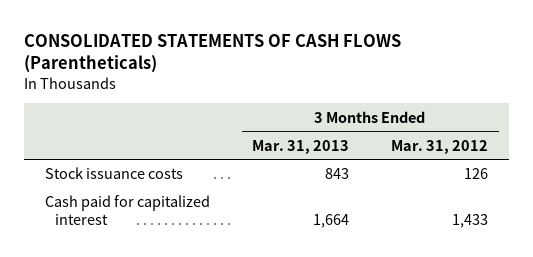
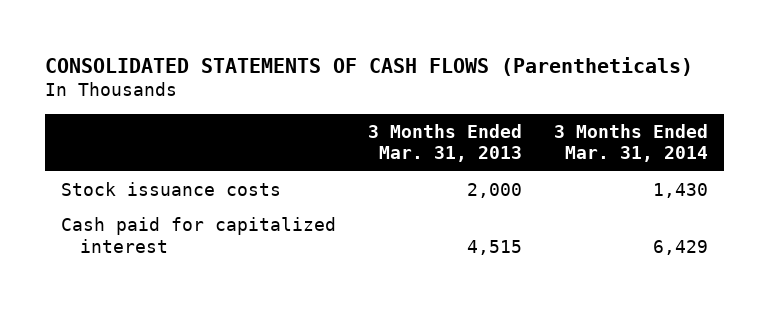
[391,139,489,154] Mar. 31, 2012 -> none
none -> [554,123,709,163] 3 Months Ended Mar. 31, 2014
[325,168,350,180] 843 -> [467,183,523,199] 2,000
[313,213,350,228] 1,664 -> [467,239,523,255] 4,515

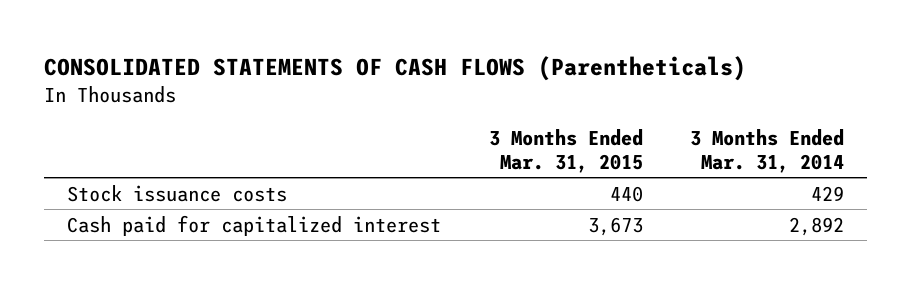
[368,123,523,163] 3 Months Ended Mar. 31, 2013 -> none
none -> [488,129,643,173] 3 Months Ended Mar. 31, 2015
[653,183,709,199] 1,430 -> [810,185,844,201] 429
[653,239,709,255] 6,429 -> [788,216,844,236] 2,892

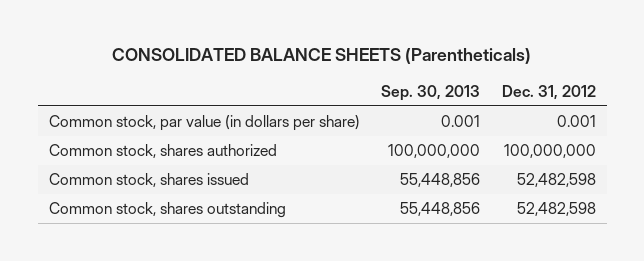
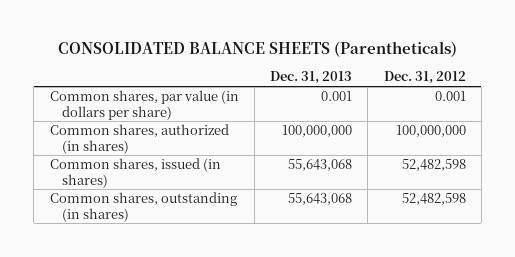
[381,84,481,101] Sep. 30, 2013 -> none
none -> [270,71,353,85] Dec. 31, 2013
[48,115,360,132] Common stock, par value (in dollars per share) -> [49,90,239,120] Common shares, par value (in dollars per share)
[48,144,277,159] Common stock, shares authorized -> [49,124,229,154] Common shares, authorized (in shares)
[48,173,249,188] Common stock, shares issued -> [49,158,221,188] Common shares, issued (in shares)
[48,202,286,219] Common stock, shares outstanding -> [49,192,237,222] Common shares, outstanding (in shares)

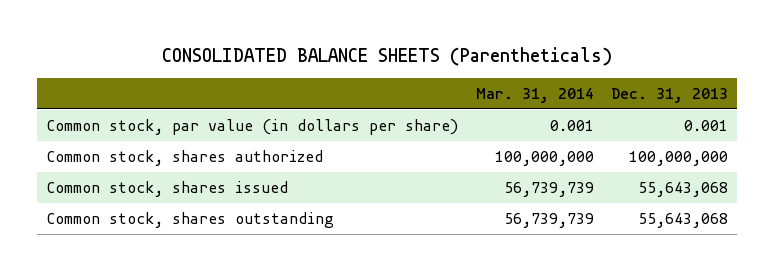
[383,71,466,85] Dec. 31, 2012 -> none
none -> [475,88,594,104] Mar. 31, 2014
[49,90,239,120] Common shares, par value (in dollars per share) -> [45,118,458,135] Common stock, par value (in dollars per share)
[49,124,229,154] Common shares, authorized (in shares) -> [45,149,323,166] Common stock, shares authorized
[49,158,221,188] Common shares, issued (in shares) -> [45,180,288,197] Common stock, shares issued
[49,192,237,222] Common shares, outstanding (in shares) -> [45,211,334,228] Common stock, shares outstanding

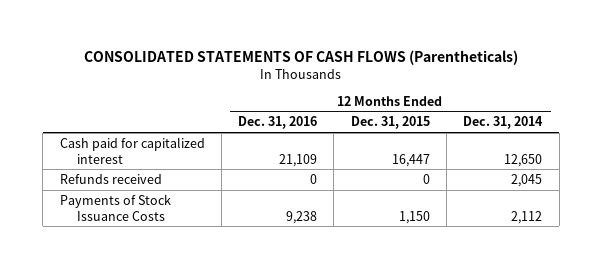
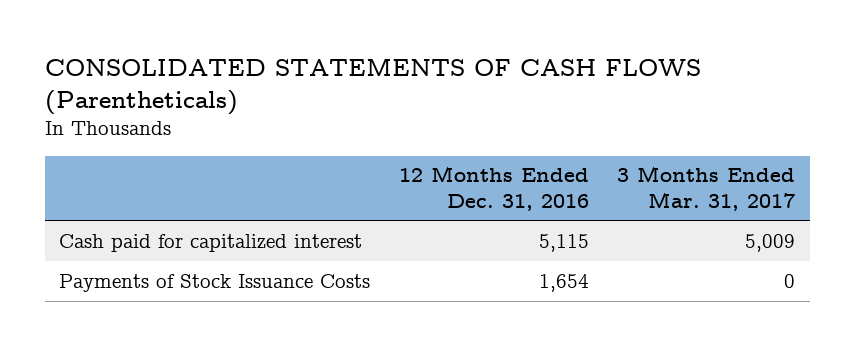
[350,116,430,130] Dec. 31, 2015 -> none
[463,116,544,130] Dec. 31, 2014 -> none
none -> [617,166,796,211] 3 Months Ended Mar. 31, 2017
[59,173,162,184] Refunds received -> none
[279,153,318,167] 21,109 -> [538,233,589,252] 5,115
[286,210,318,224] 9,238 -> [538,273,589,292] 1,654

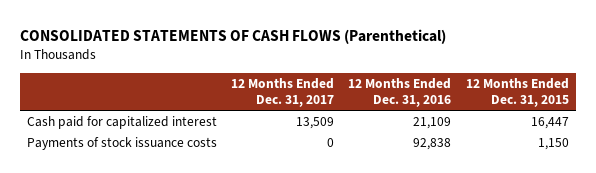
[44,58,701,115] CONSOLIDATED STATEMENTS OF CASH FLOWS (Parentheticals) -> [20,29,447,45] CONSOLIDATED STATEMENTS OF CASH FLOWS (Parenthetical)
[617,166,796,211] 3 Months Ended Mar. 31, 2017 -> none
none -> [231,78,335,108] 12 Months Ended Dec. 31, 2017
none -> [465,78,569,108] 12 Months Ended Dec. 31, 2015
[538,233,589,252] 5,115 -> [413,117,452,130] 21,109
[58,273,370,292] Payments of Stock Issuance Costs -> [27,137,218,151] Payments of stock issuance costs
[538,273,589,292] 1,654 -> [413,138,452,151] 92,838

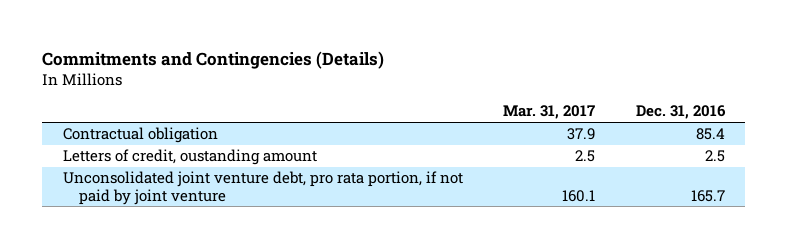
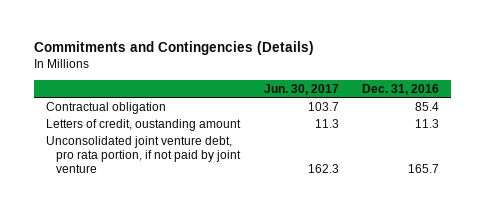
[503,105,596,120] Mar. 31, 2017 -> none
none -> [263,83,339,95] Jun. 30, 2017
[704,150,725,163] 2.5 -> [415,118,440,128] 11.3

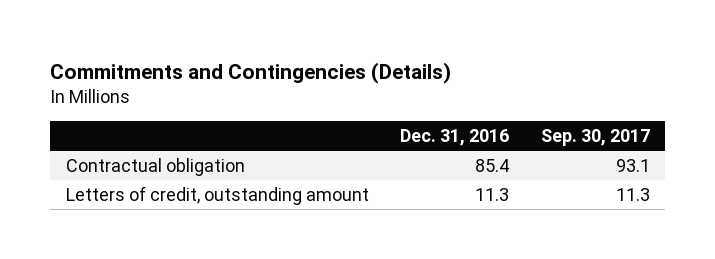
[263,83,339,95] Jun. 30, 2017 -> none
none -> [540,129,650,147] Sep. 30, 2017
[45,135,241,173] Unconsolidated joint venture debt, pro rata portion, if not paid by joint venture -> none
[45,118,241,131] Letters of credit, oustanding amount -> [65,185,369,205] Letters of credit, outstanding amount

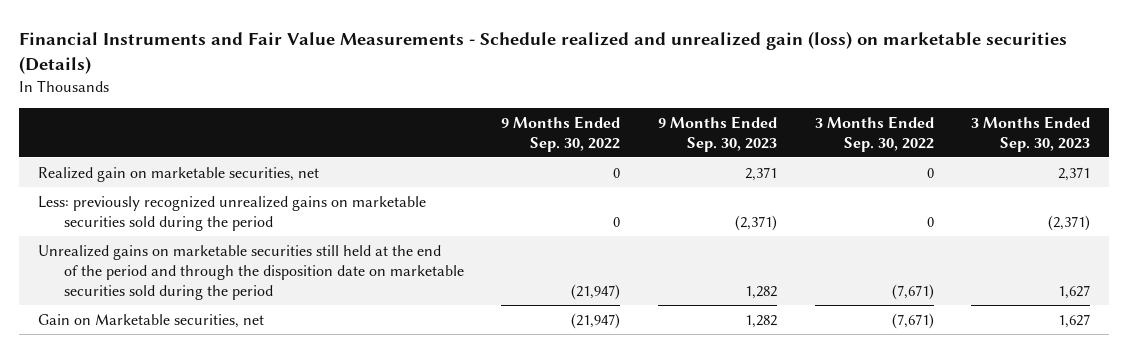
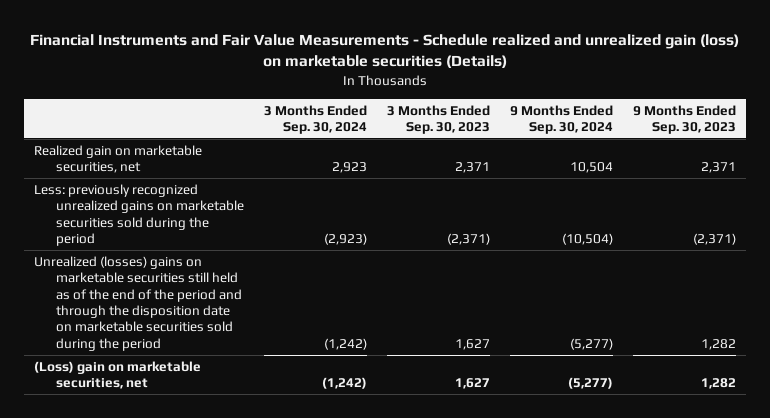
[501,115,621,152] 9 Months Ended Sep. 30, 2022 -> none
[814,115,934,152] 3 Months Ended Sep. 30, 2022 -> none
none -> [263,104,367,134] 3 Months Ended Sep. 30, 2024
none -> [510,104,614,134] 9 Months Ended Sep. 30, 2024
[38,244,464,300] Unrealized gains on marketable securities still held at the end of the period and through the disposition date on marketable securities sold during the period -> [34,256,242,351] Unrealized (losses) gains on marketable securities still held as of the end of the period and through the disposition date on marketable securities sold during the period
[38,313,265,328] Gain on Marketable securities, net -> [34,361,202,390] (Loss) gain on marketable securities, net

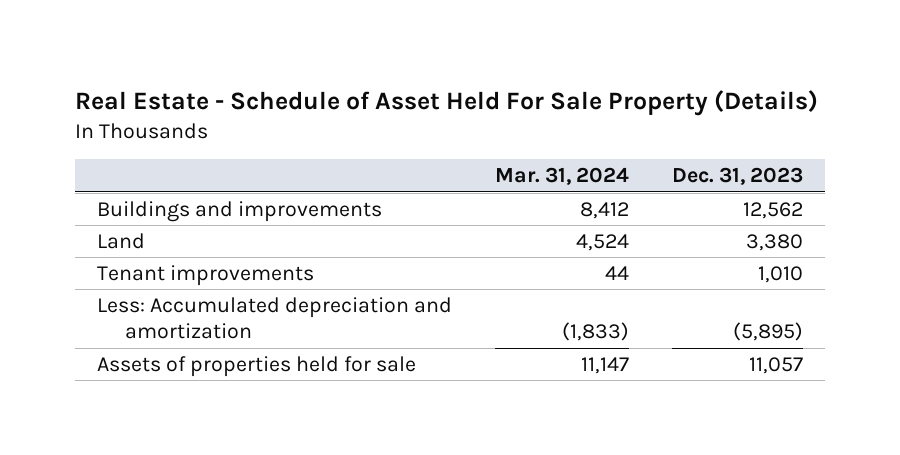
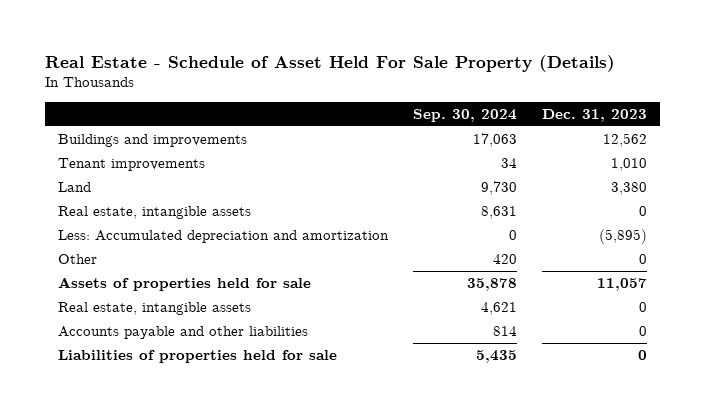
[495,167,630,186] Mar. 31, 2024 -> none
none -> [412,108,517,122] Sep. 30, 2024
[96,233,145,250] Land -> [57,181,91,192] Land
none -> [57,205,251,219] Real estate, intangible assets
none -> [57,253,97,264] Other
none -> [57,301,251,315] Real estate, intangible assets
none -> [57,325,308,339] Accounts payable and other liabilities
none -> [57,349,337,363] Liabilities of properties held for sale

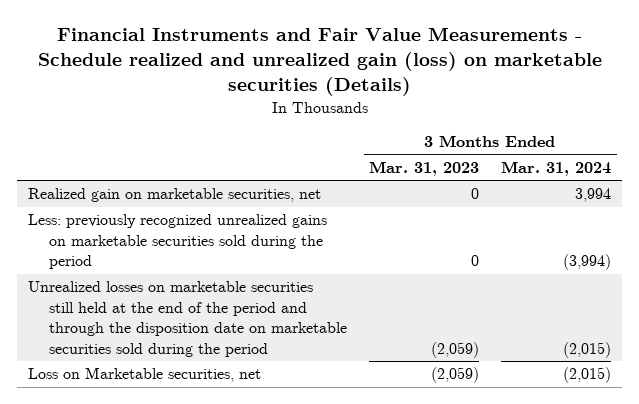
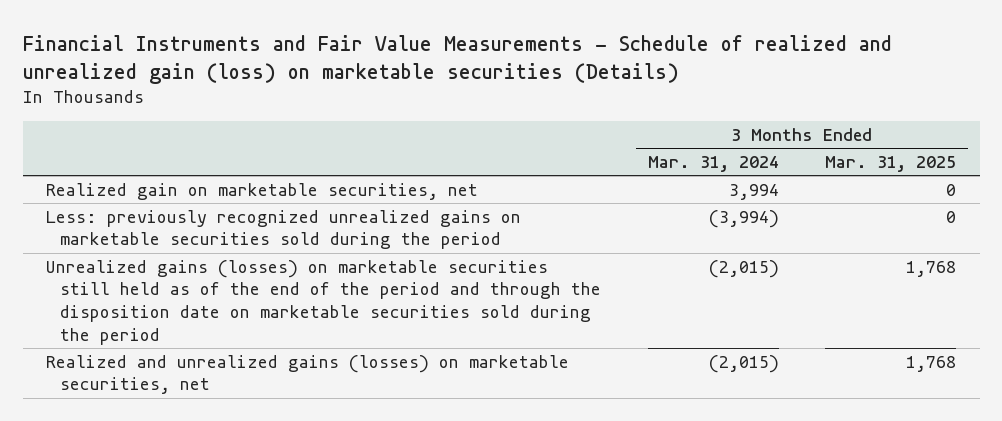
[37,27,602,97] Financial Instruments and Fair Value Measurements - Schedule realized and unrealized gain (loss) on marketable securities (Details) -> [22,34,892,84] Financial Instruments and Fair Value Measurements - Schedule of realized and unrealized gain (loss) on marketable securities (Details)
[369,160,480,176] Mar. 31, 2023 -> none
none -> [825,155,957,172] Mar. 31, 2025
[27,281,348,357] Unrealized losses on marketable securities still held at the end of the period and through the disposition date on marketable securities sold during the period -> [46,259,602,345] Unrealized gains (losses) on marketable securities still held as of the end of the period and through the disposition date on marketable securities sold during the period
[27,367,261,383] Loss on Marketable securities, net -> [46,354,570,395] Realized and unrealized gains (losses) on marketable securities, net

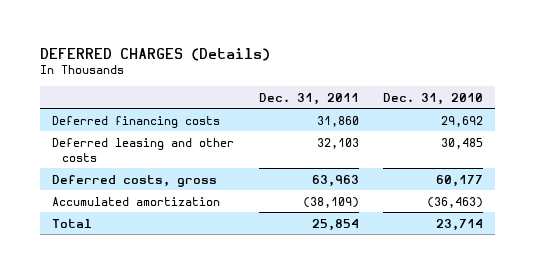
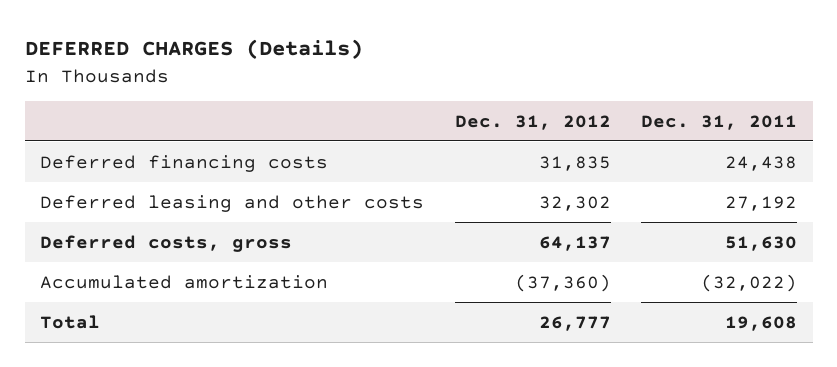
[382,92,483,105] Dec. 31, 2010 -> none
none -> [454,114,611,130] Dec. 31, 2012
[316,115,359,127] 31,860 -> [725,155,798,171] 24,438
[316,137,359,149] 32,103 -> [725,195,798,211] 27,192
[311,174,359,187] 63,963 -> [725,235,798,251] 51,630
[302,196,359,208] (38,109) -> [701,273,798,292] (32,022)
[311,218,359,231] 25,854 -> [725,315,798,331] 19,608

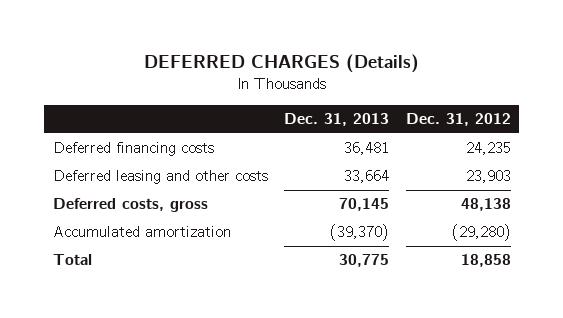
[641,114,798,130] Dec. 31, 2011 -> none
none -> [284,113,390,127] Dec. 31, 2013
[538,155,611,171] 31,835 -> [465,142,511,156] 24,235
[538,195,611,211] 32,302 -> [465,170,511,184] 23,903
[538,235,611,251] 64,137 -> [460,198,511,212] 48,138
[514,273,611,292] (37,360) -> [451,224,511,242] (29,280)
[538,315,611,331] 26,777 -> [460,254,511,268] 18,858

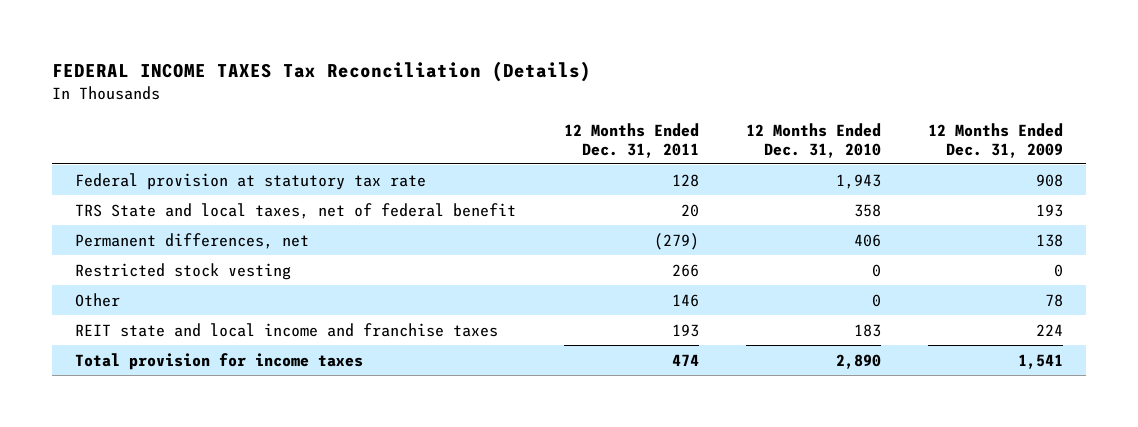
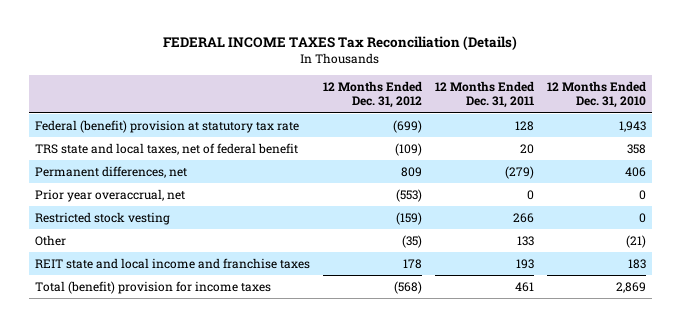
[927,122,1063,158] 12 Months Ended Dec. 31, 2009 -> none
none -> [323,80,423,109] 12 Months Ended Dec. 31, 2012
[75,172,427,190] Federal provision at statutory tax rate -> [35,119,300,133] Federal (benefit) provision at statutory tax rate
[75,202,517,219] TRS State and local taxes, net of federal benefit -> [35,142,299,155] TRS state and local taxes, net of federal benefit
none -> [35,188,186,202] Prior year overaccrual, net
[671,293,699,307] 146 -> [516,235,534,246] 133
[871,293,881,307] 0 -> [625,234,646,248] (21)
[75,352,364,370] Total provision for income taxes -> [35,280,272,294] Total (benefit) provision for income taxes
[671,353,699,366] 474 -> [514,281,534,292] 461
[835,353,881,369] 2,890 -> [615,281,646,293] 2,869

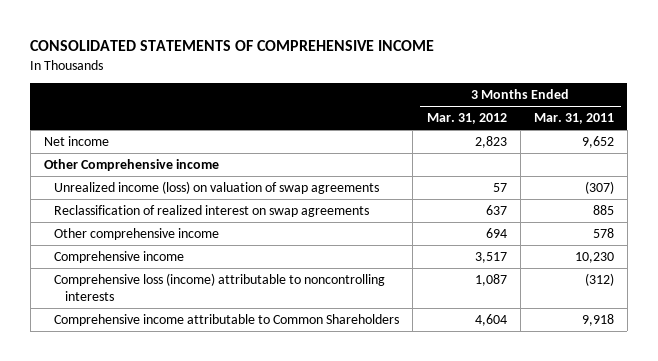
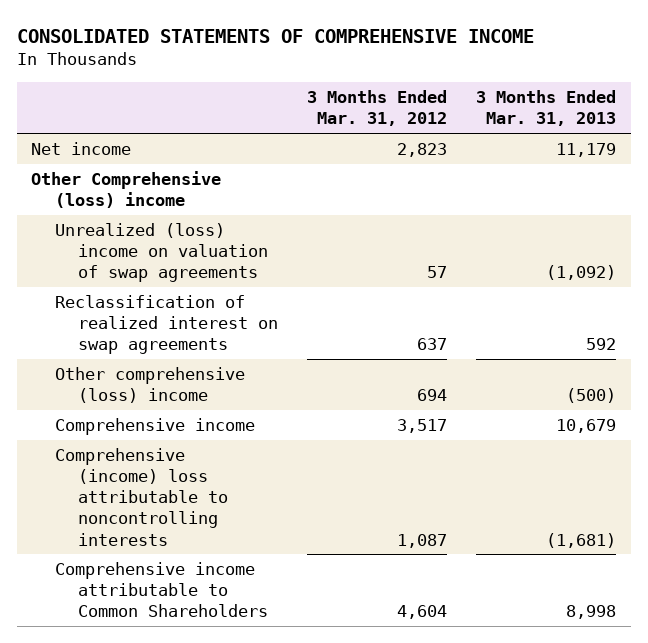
[533,113,614,125] Mar. 31, 2011 -> none
none -> [476,90,617,127] 3 Months Ended Mar. 31, 2013
[43,158,219,171] Other Comprehensive income -> [31,171,222,209] Other Comprehensive (loss) income
[54,180,380,194] Unrealized income (loss) on valuation of swap agreements -> [54,223,269,283] Unrealized (loss) income on valuation of swap agreements
[54,227,220,240] Other comprehensive income -> [54,367,245,404] Other comprehensive (loss) income
[54,272,386,302] Comprehensive loss (income) attributable to noncontrolling interests -> [54,448,229,546] Comprehensive (income) loss attributable to noncontrolling interests

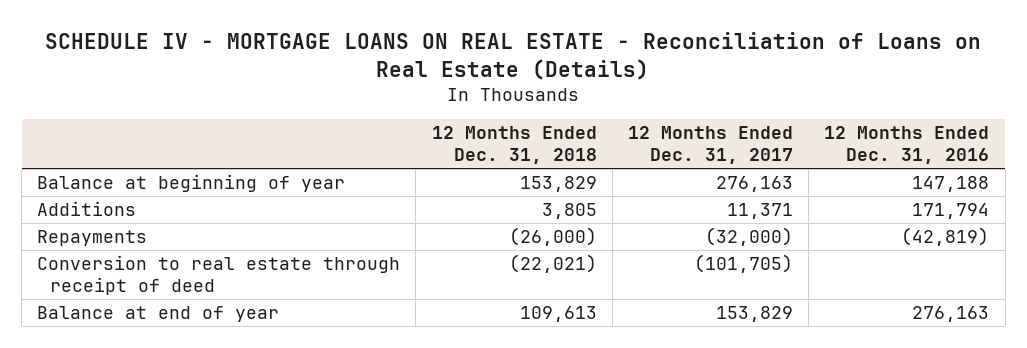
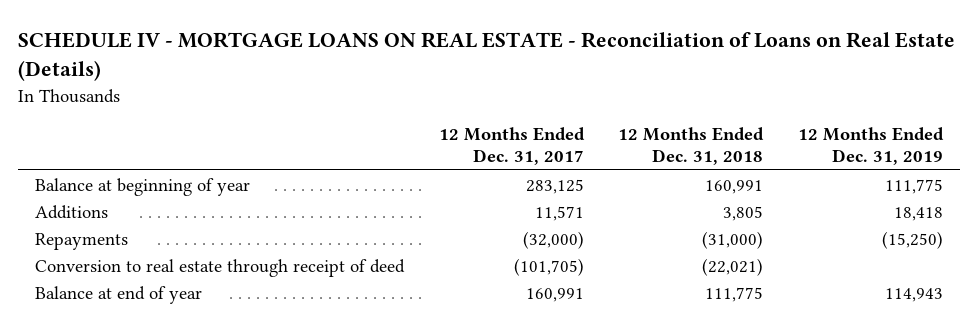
[824,126,990,165] 12 Months Ended Dec. 31, 2016 -> none
none -> [797,127,944,166] 12 Months Ended Dec. 31, 2019
[519,176,597,193] 153,829 -> [705,179,764,194] 160,991
[715,176,793,193] 276,163 -> [525,178,584,194] 283,125
[726,203,793,220] 11,371 -> [534,205,584,221] 11,571
[508,227,597,247] (26,000) -> [702,230,764,249] (31,000)
[519,306,597,323] 109,613 -> [705,286,764,302] 111,775
[715,306,793,323] 153,829 -> [525,287,584,302] 160,991

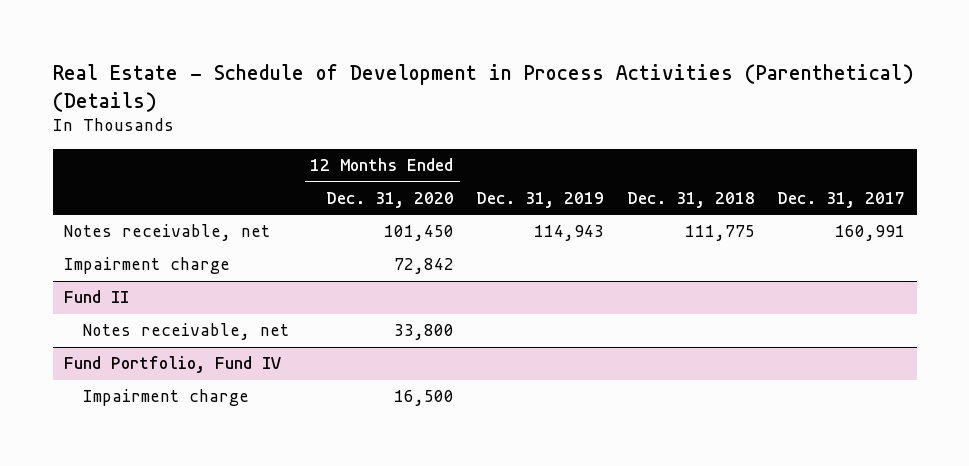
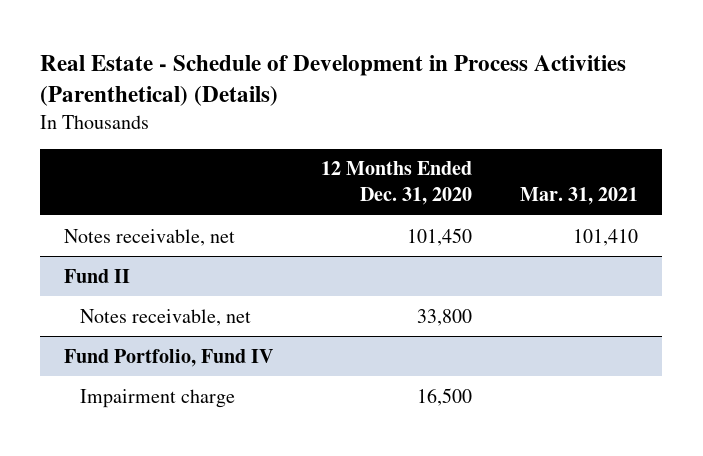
[476,192,605,209] Dec. 31, 2019 -> none
[626,192,755,209] Dec. 31, 2018 -> none
[777,192,906,209] Dec. 31, 2017 -> none
none -> [520,187,639,206] Mar. 31, 2021
[63,257,230,275] Impairment charge -> none

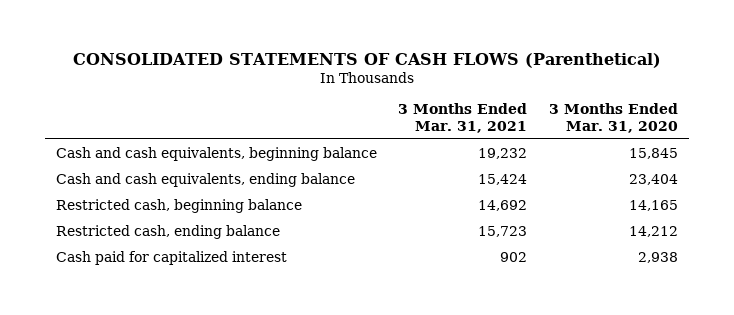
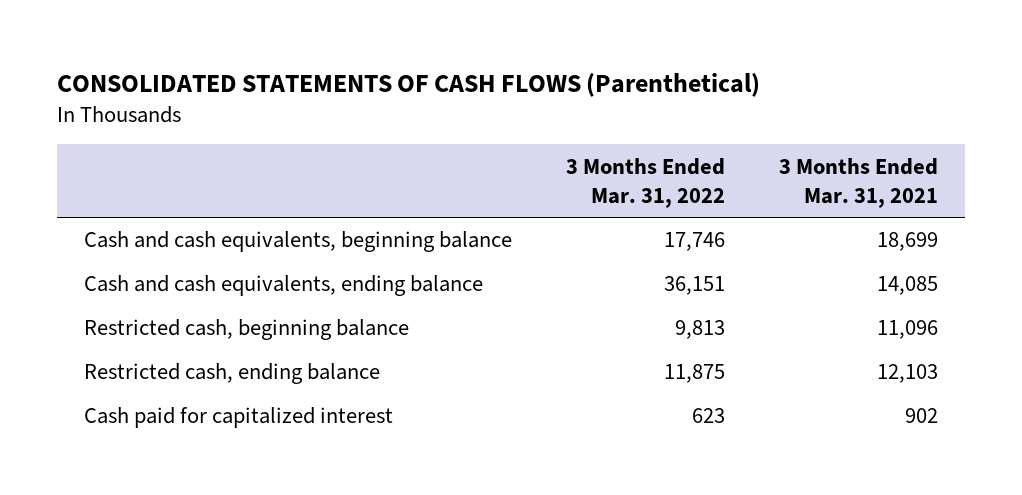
[549,103,679,133] 3 Months Ended Mar. 31, 2020 -> none
none -> [565,157,725,208] 3 Months Ended Mar. 31, 2022
[478,147,528,159] 19,232 -> [876,232,938,252] 18,699
[478,173,528,185] 15,424 -> [876,276,938,296] 14,085
[478,199,528,211] 14,692 -> [876,320,938,340] 11,096
[478,225,528,237] 15,723 -> [876,364,938,384] 12,103

